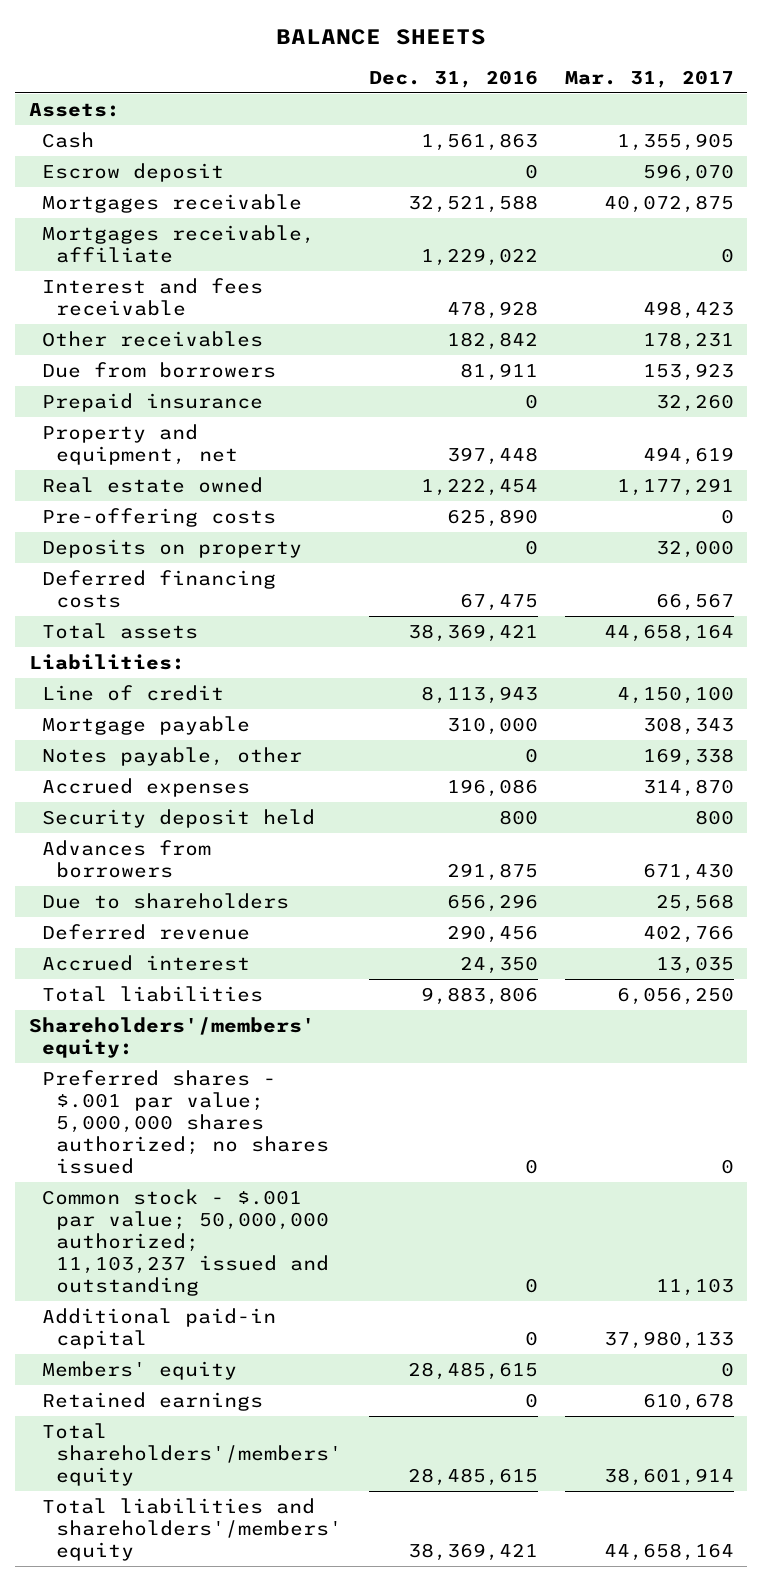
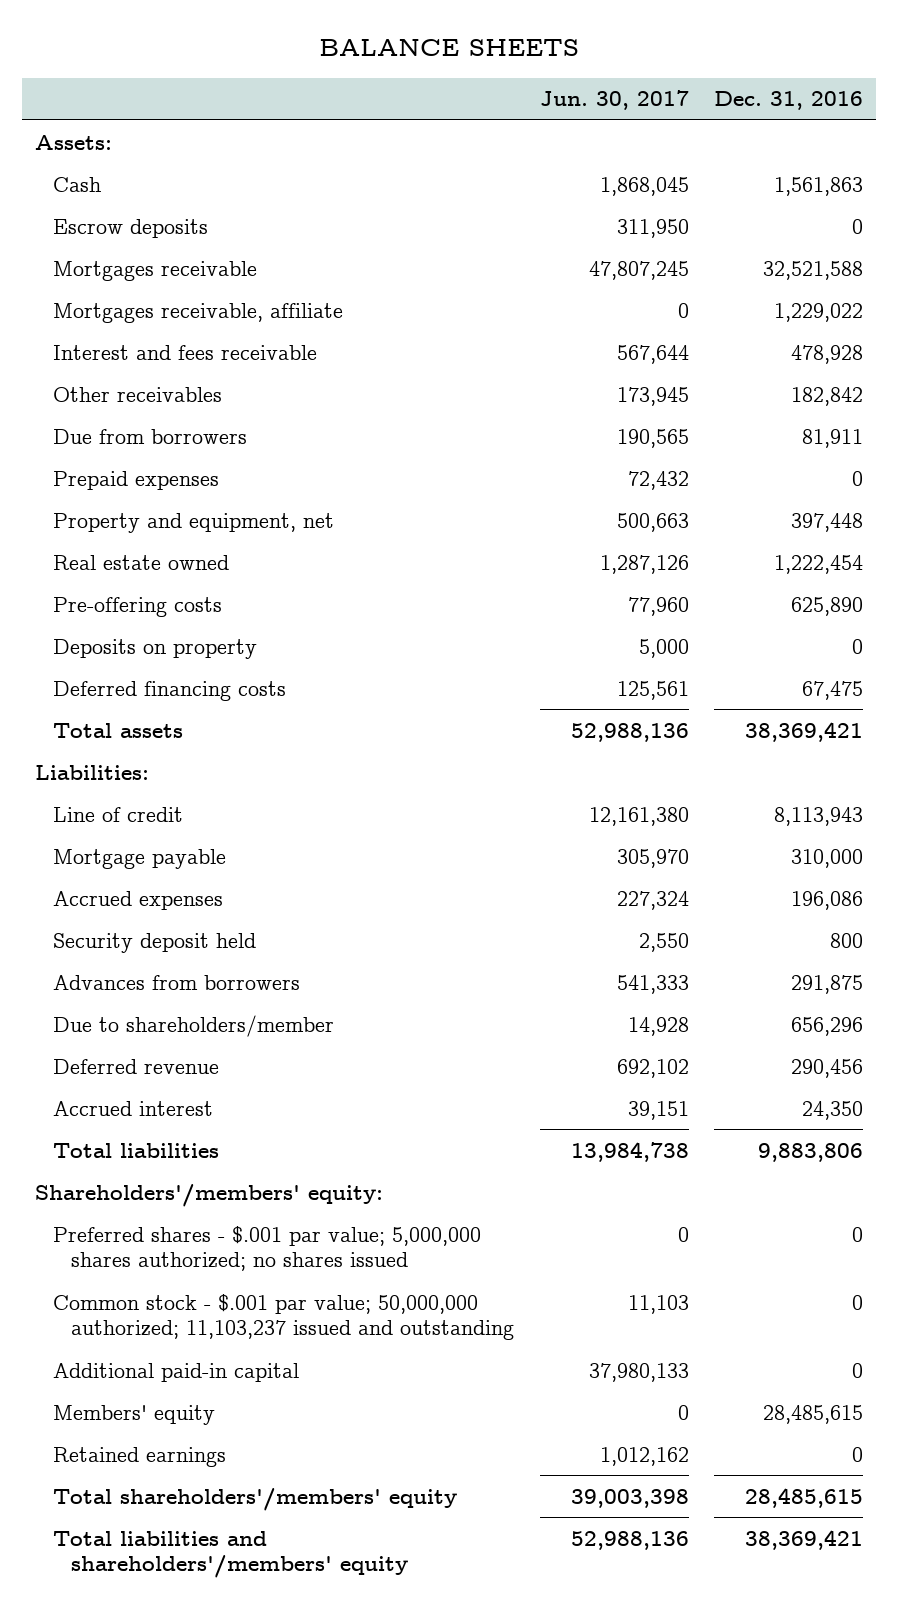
[564,70,734,89] Mar. 31, 2017 -> none
none -> [539,90,689,111] Jun. 30, 2017
[42,162,225,182] Escrow deposit -> [53,218,209,238] Escrow deposits
[42,392,264,412] Prepaid insurance -> none
none -> [53,470,220,490] Prepaid expenses
[42,746,303,766] Notes payable, other -> none
[42,892,290,909] Due to shareholders -> [53,1014,335,1037] Due to shareholders/member

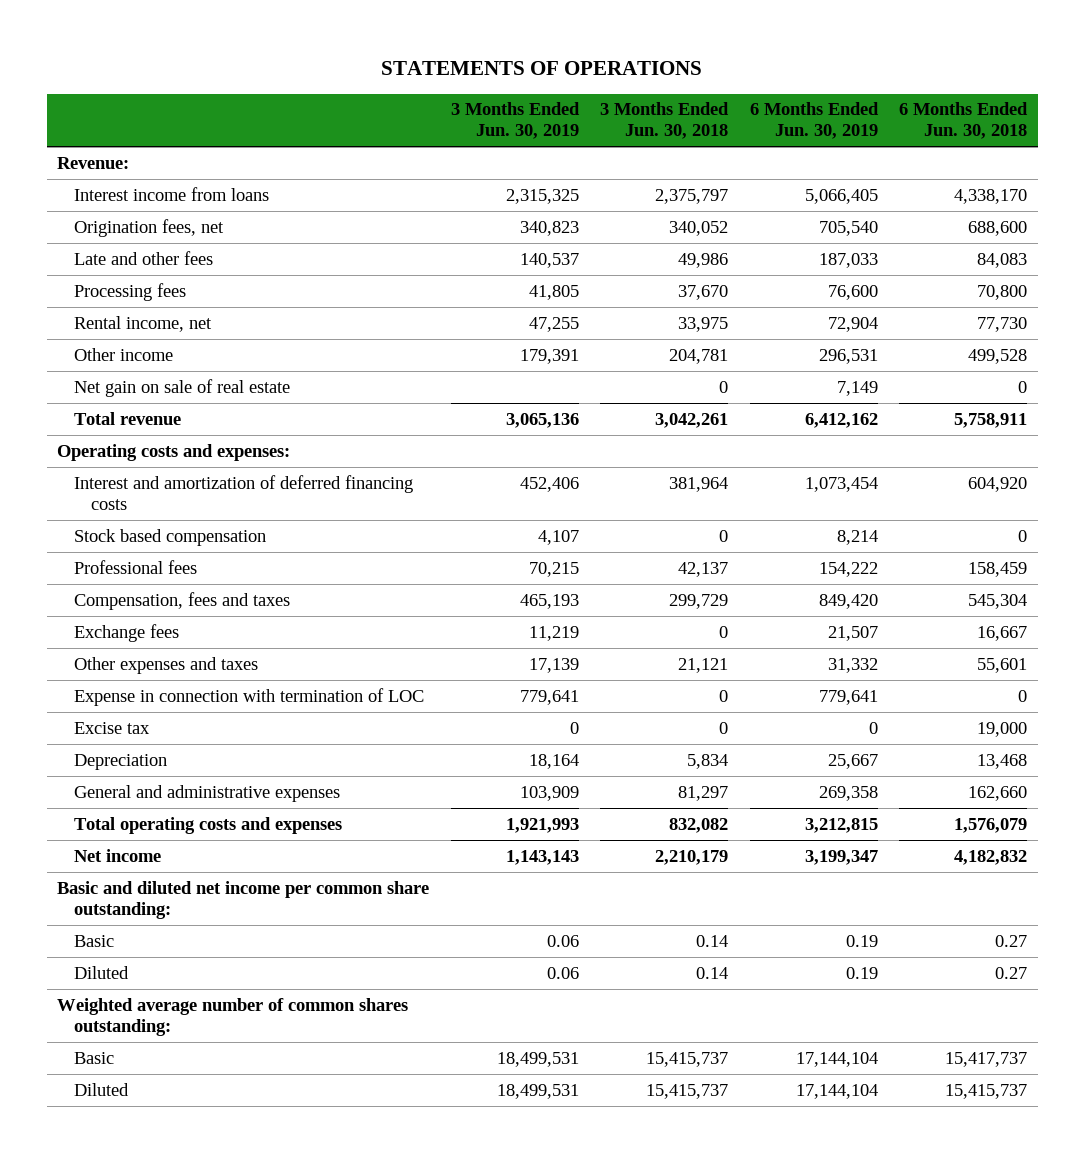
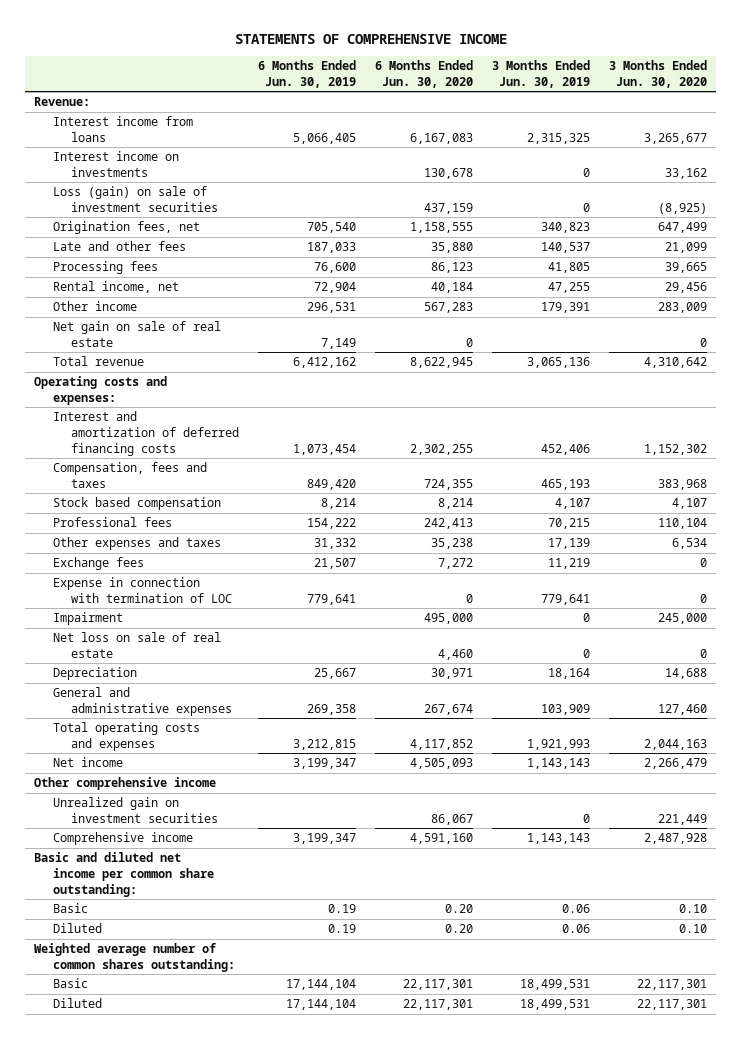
[381,61,703,76] STATEMENTS OF OPERATIONS -> [234,33,507,44] STATEMENTS OF COMPREHENSIVE INCOME
[600,102,730,140] 3 Months Ended Jun. 30, 2018 -> none
[899,102,1029,140] 6 Months Ended Jun. 30, 2018 -> none
none -> [375,60,474,88] 6 Months Ended Jun. 30, 2020
none -> [608,60,707,88] 3 Months Ended Jun. 30, 2020
none -> [52,151,179,177] Interest income on investments
none -> [52,186,219,212] Loss (gain) on sale of investment securities
[74,591,291,610] Compensation, fees and taxes -> [52,462,207,488] Compensation, fees and taxes
[74,623,180,642] Exchange fees -> [52,557,144,571] Exchange fees
[74,721,151,734] Excise tax -> none
none -> [52,612,123,626] Impairment
none -> [52,632,221,658] Net loss on sale of real estate
none -> [34,777,217,791] Other comprehensive income
none -> [52,797,219,823] Unrealized gain on investment securities
none -> [52,832,193,846] Comprehensive income

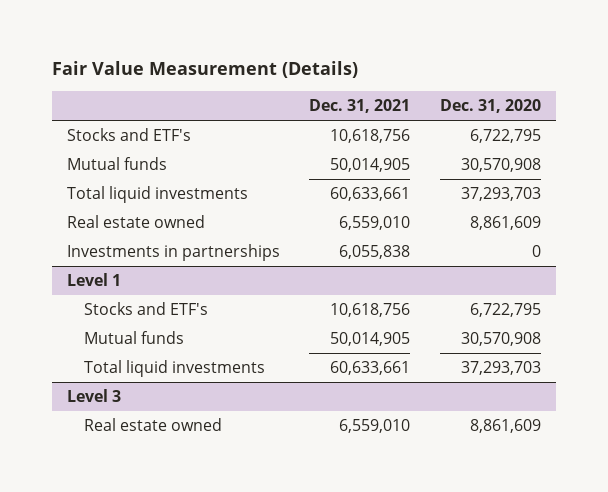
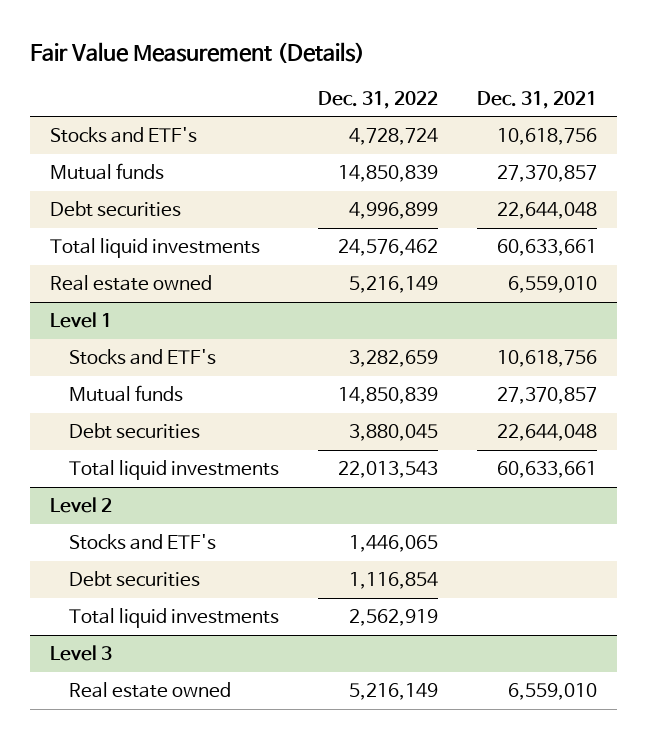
[440,98,542,113] Dec. 31, 2020 -> none
none -> [318,90,439,109] Dec. 31, 2022
[330,158,411,173] 50,014,905 -> [497,165,598,183] 27,370,857
none -> [49,201,181,218] Debt securities
[66,244,280,262] Investments in partnerships -> none
[330,332,411,347] 50,014,905 -> [497,387,598,405] 27,370,857
none -> [69,423,201,440] Debt securities
none -> [49,497,112,514] Level 2
none -> [69,534,217,551] Stocks and ETF's
none -> [69,571,201,588] Debt securities
none -> [69,608,280,629] Total liquid investments

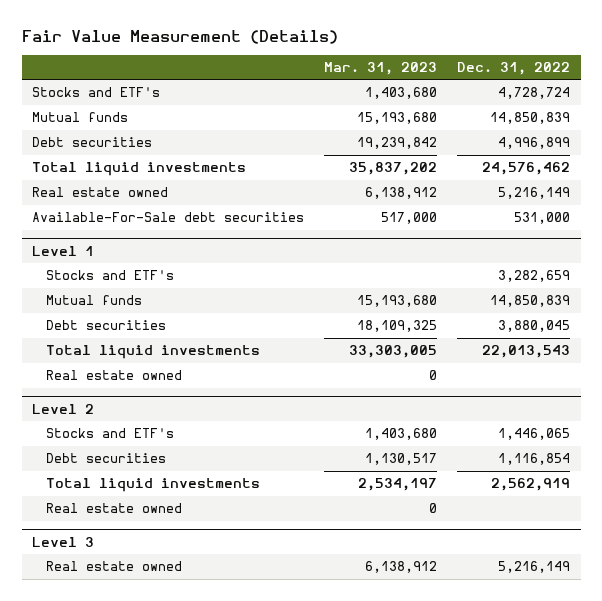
[477,90,598,109] Dec. 31, 2021 -> none
none -> [324,61,438,75] Mar. 31, 2023
none -> [31,212,304,223] Available-For-Sale debt securities
none -> [45,370,182,381] Real estate owned
none -> [45,503,182,514] Real estate owned

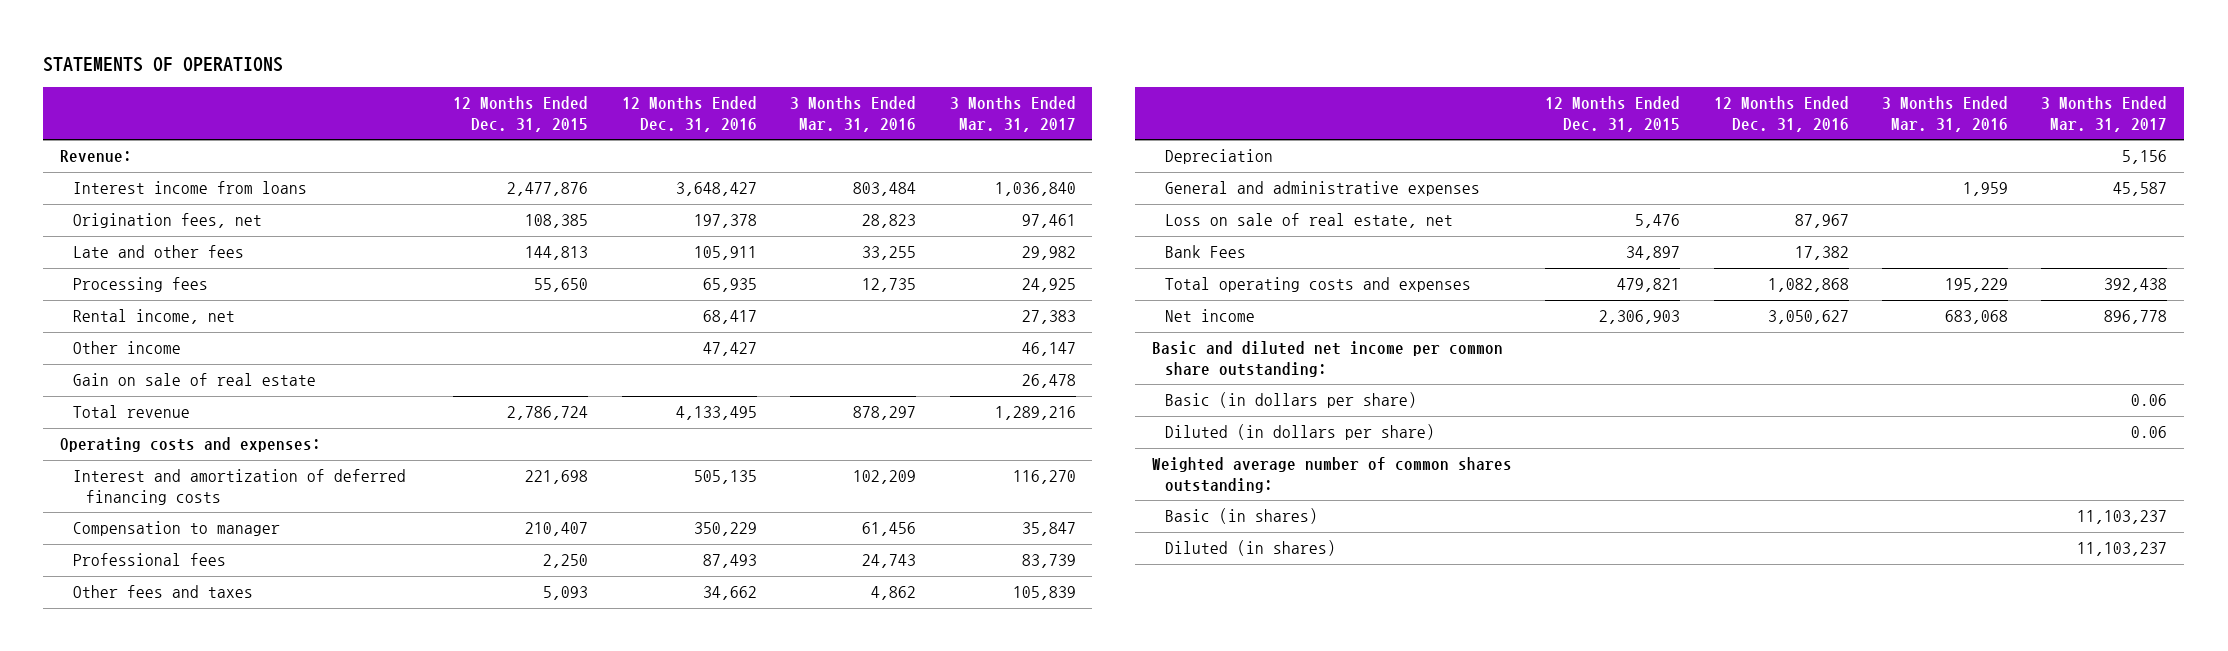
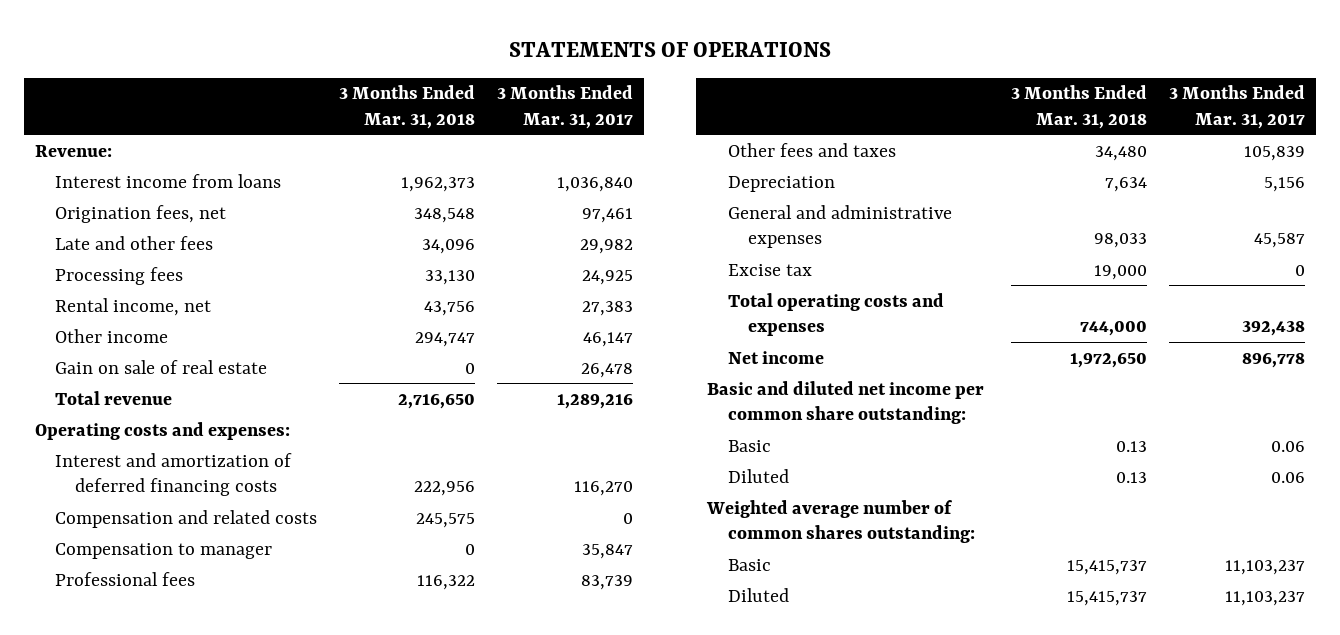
[453,96,589,132] 12 Months Ended Dec. 31, 2015 -> none
[621,96,757,132] 12 Months Ended Dec. 31, 2016 -> none
[790,96,917,132] 3 Months Ended Mar. 31, 2016 -> none
none -> [338,85,475,129] 3 Months Ended Mar. 31, 2018
none -> [54,509,317,528] Compensation and related costs
[1164,213,1453,229] Loss on sale of real estate, net -> none
[1164,245,1246,259] Bank Fees -> none
none -> [727,263,812,276] Excise tax
[1164,392,1417,409] Basic (in dollars per share) -> [727,439,771,452] Basic
[1164,424,1435,441] Diluted (in dollars per share) -> [727,468,789,483] Diluted
[1164,508,1318,525] Basic (in shares) -> [727,558,771,571] Basic
[1164,540,1336,557] Diluted (in shares) -> [727,587,789,602] Diluted

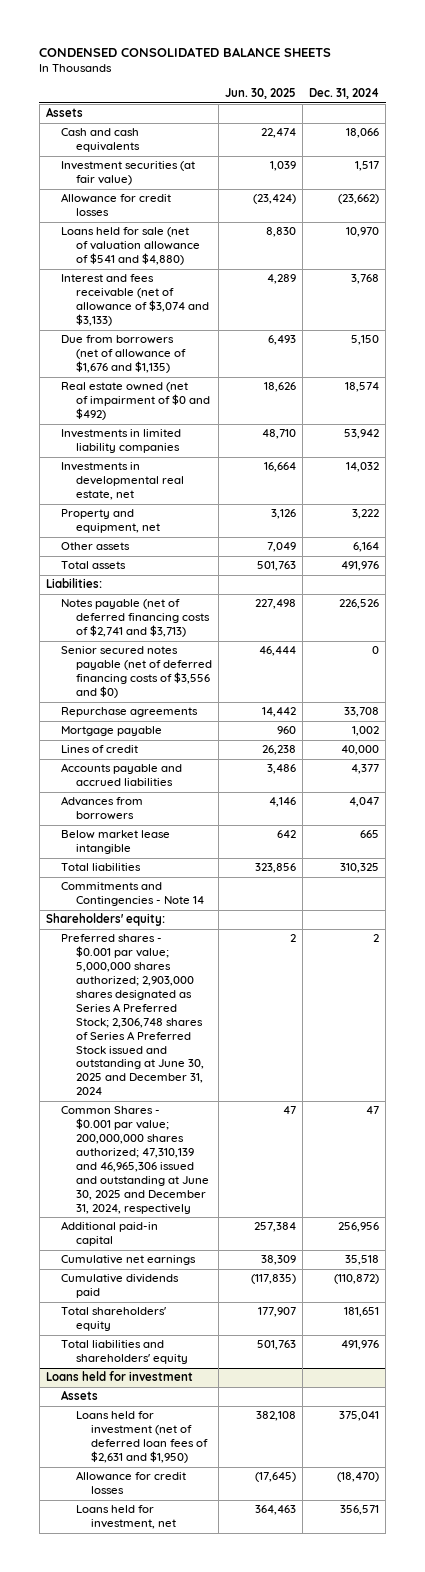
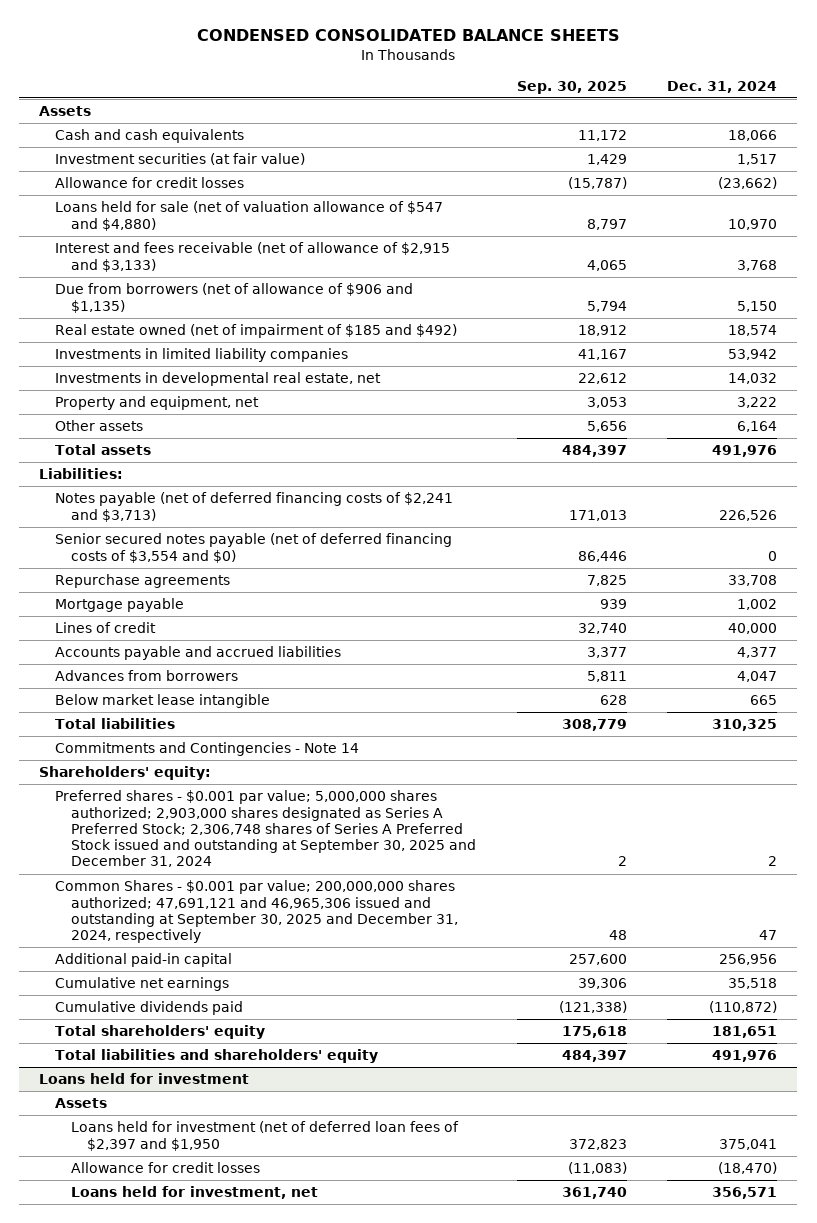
[225,88,297,100] Jun. 30, 2025 -> none
none -> [516,80,627,94] Sep. 30, 2025
[60,227,201,266] Loans held for sale (net of valuation allowance of $541 and $4,880) -> [55,201,444,231] Loans held for sale (net of valuation allowance of $547 and $4,880)
[60,274,210,327] Interest and fees receivable (net of allowance of $3,074 and $3,133) -> [55,242,451,272] Interest and fees receivable (net of allowance of $2,915 and $3,133)
[60,335,187,374] Due from borrowers (net of allowance of $1,676 and $1,135) -> [55,283,414,313] Due from borrowers (net of allowance of $906 and $1,135)
[60,382,211,421] Real estate owned (net of impairment of $0 and $492) -> [55,324,458,339] Real estate owned (net of impairment of $185 and $492)
[60,599,211,638] Notes payable (net of deferred financing costs of $2,741 and $3,713) -> [55,492,454,522] Notes payable (net of deferred financing costs of $2,241 and $3,713)
[60,646,213,699] Senior secured notes payable (net of deferred financing costs of $3,556 and $0) -> [55,533,453,563] Senior secured notes payable (net of deferred financing costs of $3,554 and $0)
[60,934,205,1096] Preferred shares - $0.001 par value; 5,000,000 shares authorized; 2,903,000 shares designated as Series A Preferred Stock; 2,306,748 shares of Series A Preferred Stock issued and outstanding at June 30, 2025 and December 31, 2024 -> [55,790,477,868] Preferred shares - $0.001 par value; 5,000,000 shares authorized; 2,903,000 shares designated as Series A Preferred Stock; 2,306,748 shares of Series A Preferred Stock issued and outstanding at September 30, 2025 and December 31, 2024
[60,1106,210,1214] Common Shares - $0.001 par value; 200,000,000 shares authorized; 47,310,139 and 46,965,306 issued and outstanding at June 30, 2025 and December 31, 2024, respectively -> [55,880,459,944] Common Shares - $0.001 par value; 200,000,000 shares authorized; 47,691,121 and 46,965,306 issued and outstanding at September 30, 2025 and December 31, 2024, respectively
[76,1411,209,1464] Loans held for investment (net of deferred loan fees of $2,631 and $1,950) -> [71,1121,460,1151] Loans held for investment (net of deferred loan fees of $2,397 and $1,950

